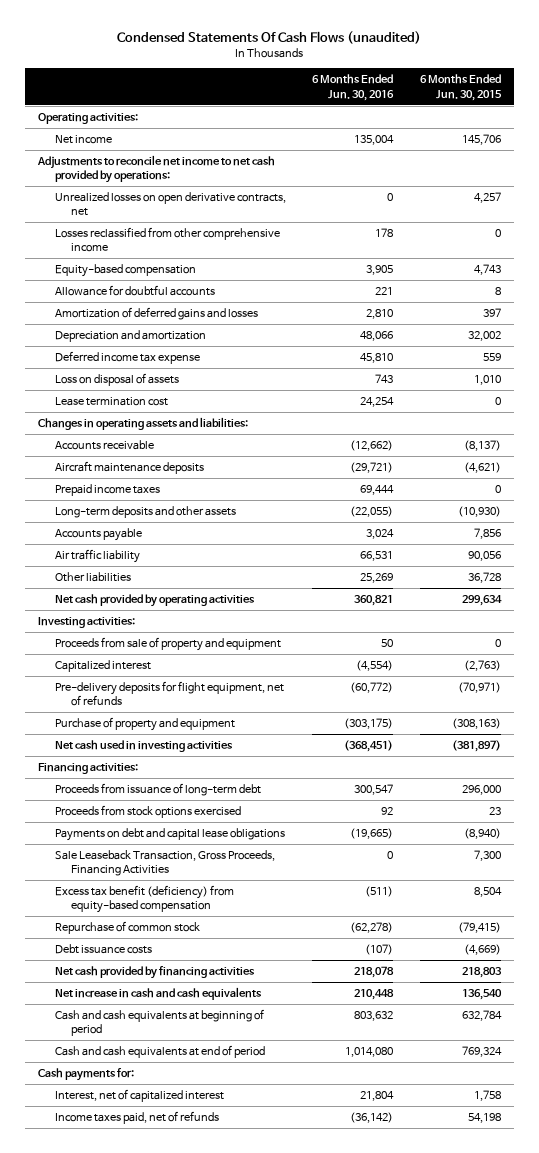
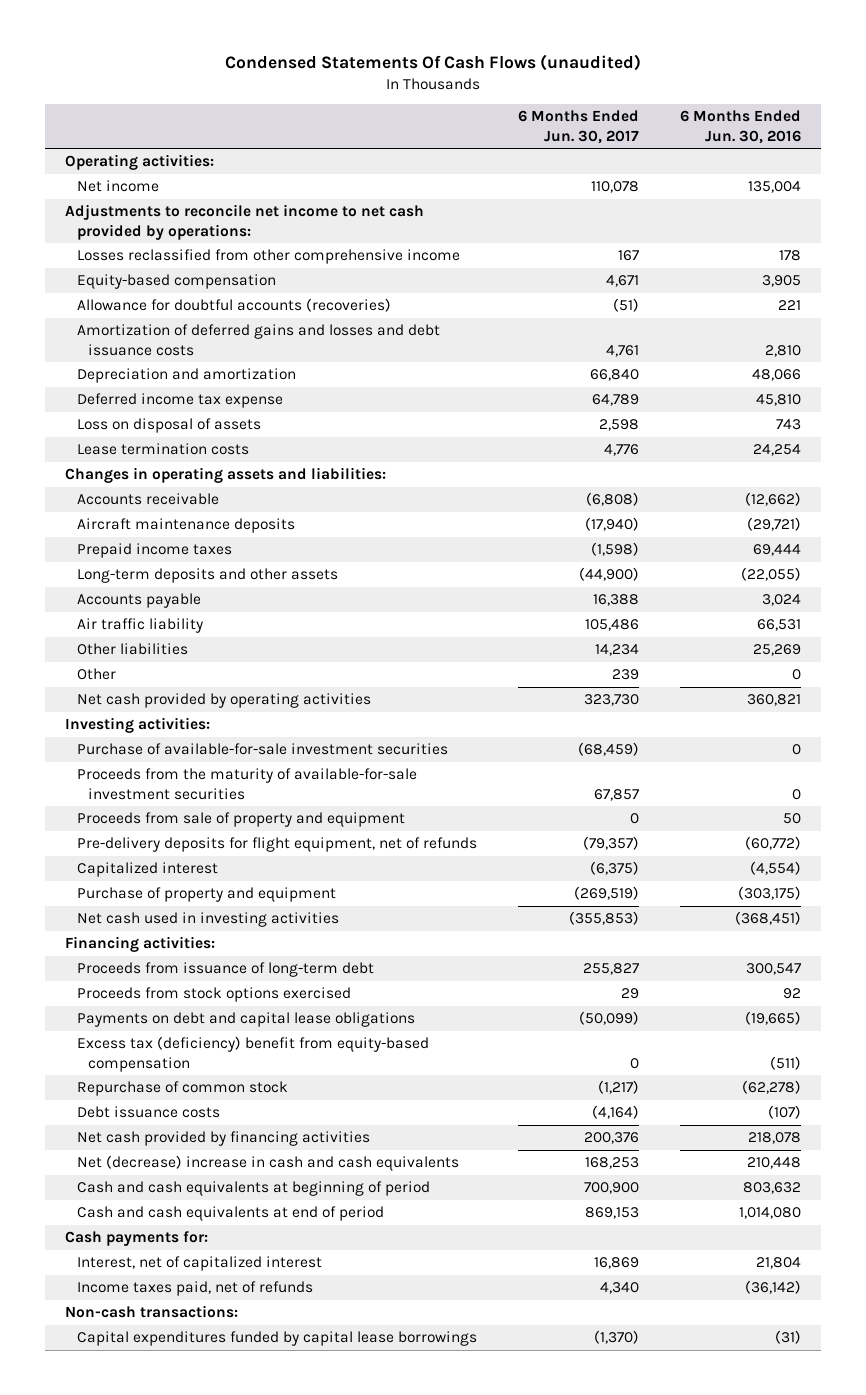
[419,74,502,101] 6 Months Ended Jun. 30, 2015 -> none
none -> [517,110,639,144] 6 Months Ended Jun. 30, 2017
[54,192,286,217] Unrealized losses on open derivative contracts, net -> none
[54,285,215,297] Allowance for doubtful accounts -> [76,298,391,313] Allowance for doubtful accounts (recoveries)
[54,307,258,321] Amortization of deferred gains and losses -> [76,324,440,356] Amortization of deferred gains and losses and debt issuance costs
[54,397,168,407] Lease termination cost -> [76,443,249,456] Lease termination costs
none -> [76,668,116,681] Other
none -> [76,743,448,756] Purchase of available-for-sale investment securities
none -> [76,768,417,800] Proceeds from the maturity of available-for-sale investment securities
[54,660,151,673] Capitalized interest -> [76,862,218,878] Capitalized interest
[54,850,275,877] Sale Leaseback Transaction, Gross Proceeds, Financing Activities -> none
[54,885,234,914] Excess tax benefit (deficiency) from equity-based compensation -> [76,1036,429,1072] Excess tax (deficiency) benefit from equity-based compensation
[54,987,262,1001] Net increase in cash and cash equivalents -> [76,1155,459,1172] Net (decrease) increase in cash and cash equivalents
none -> [65,1305,239,1319] Non-cash transactions:
none -> [76,1331,477,1347] Capital expenditures funded by capital lease borrowings

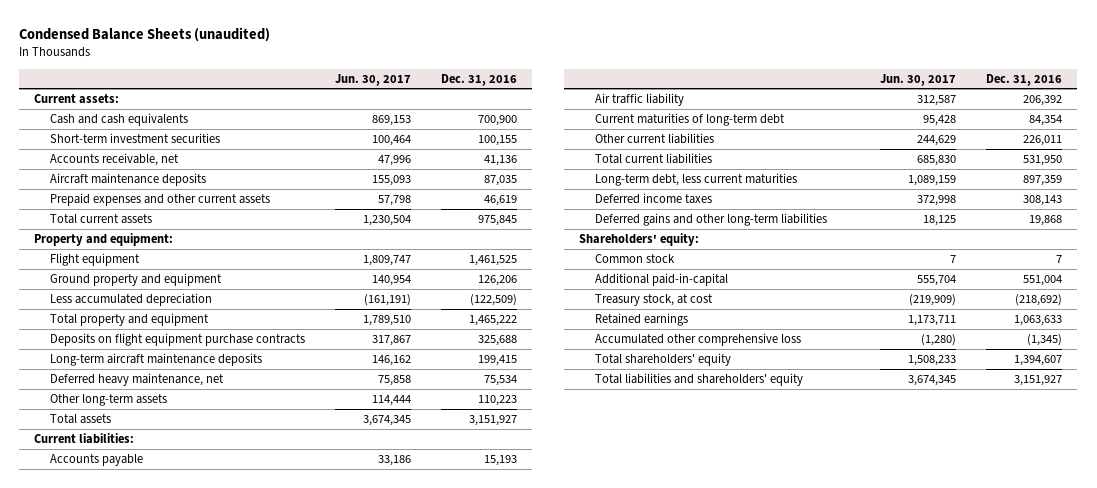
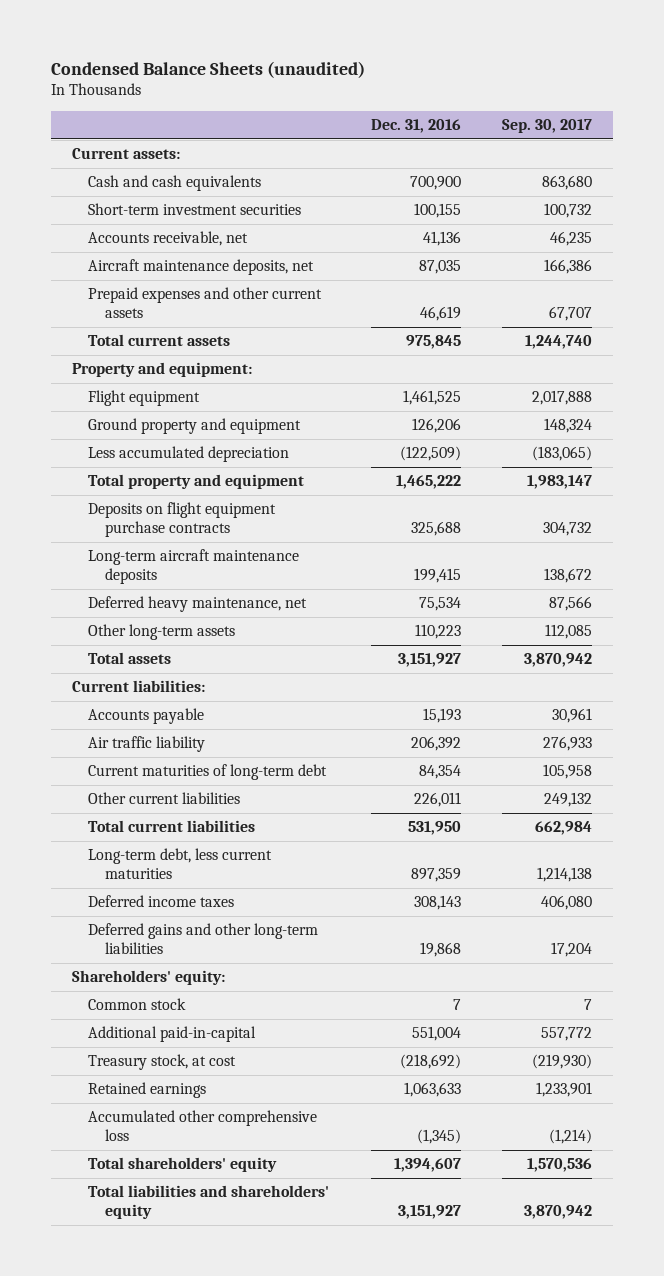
[335,73,412,86] Jun. 30, 2017 -> none
none -> [501,118,592,133] Sep. 30, 2017
[49,172,206,186] Aircraft maintenance deposits -> [88,259,315,276] Aircraft maintenance deposits, net

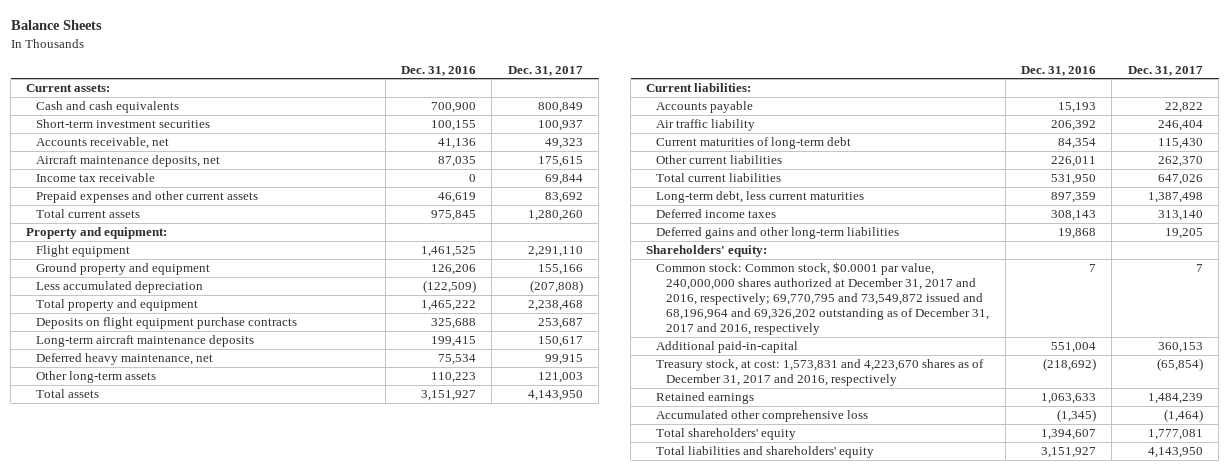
[51,60,366,78] Condensed Balance Sheets (unaudited) -> [10,20,102,31] Balance Sheets
[501,118,592,133] Sep. 30, 2017 -> none
none -> [507,65,583,76] Dec. 31, 2017
none -> [36,173,156,183] Income tax receivable
[88,998,187,1011] Common stock -> [656,262,990,335] Common stock: Common stock, $0.0001 par value, 240,000,000 shares authorized at December 31, 2017 and 2016, respectively; 69,770,795 and 73,549,872 issued and 68,196,964 and 69,326,202 outstanding as of December 31, 2017 and 2016, respectively
[88,1054,237,1071] Treasury stock, at cost -> [656,359,985,387] Treasury stock, at cost: 1,573,831 and 4,223,670 shares as of December 31, 2017 and 2016, respectively

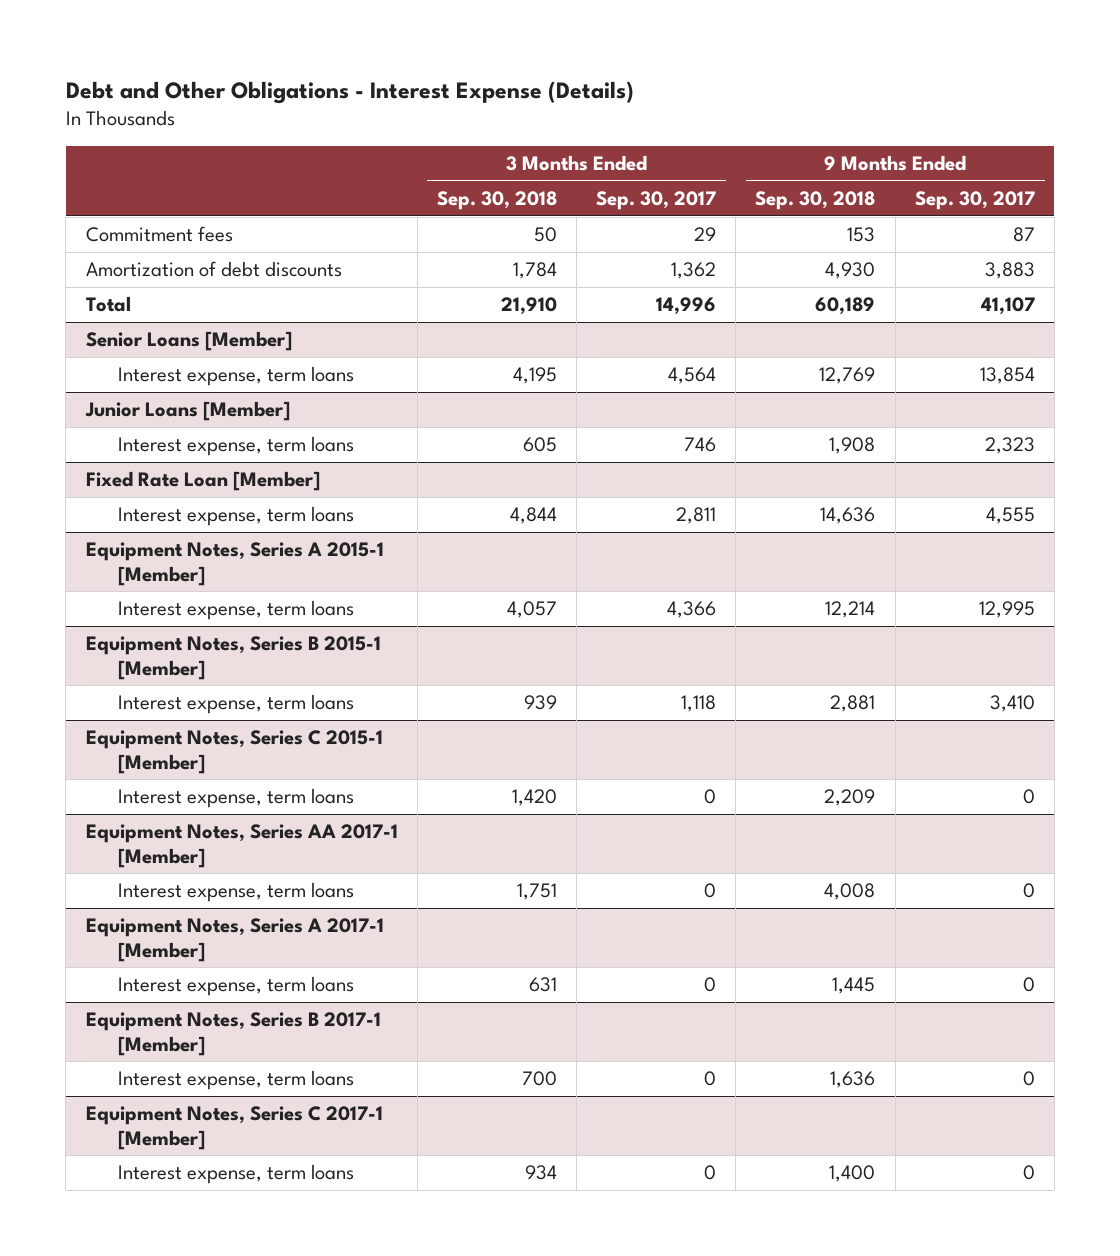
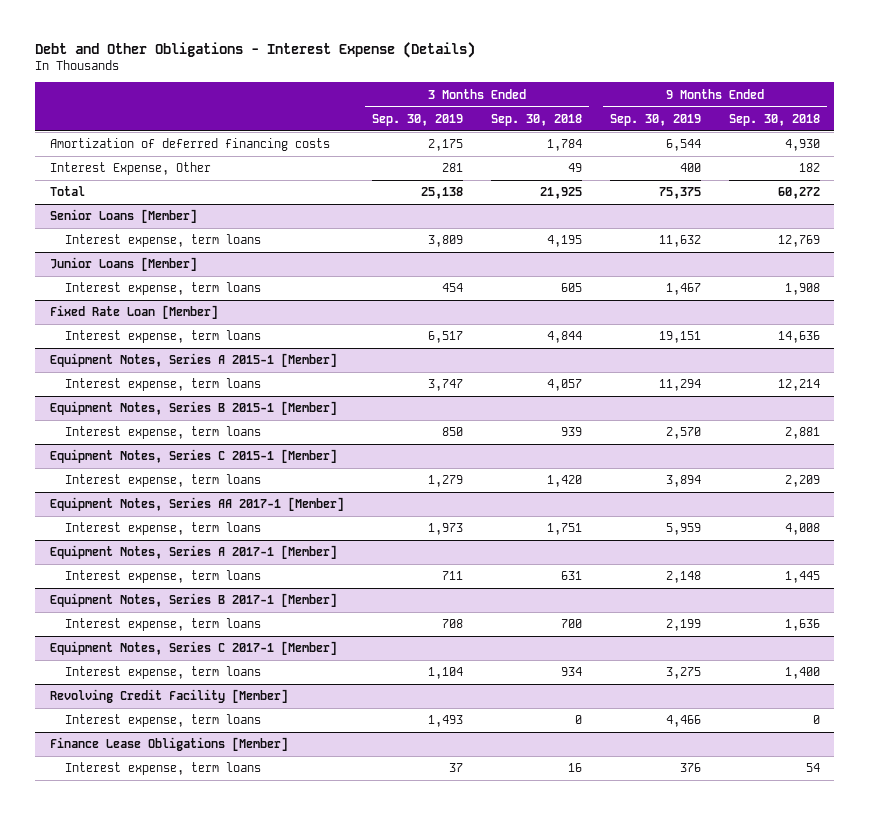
[596,191,717,211] Sep. 30, 2017 -> none
[914,191,1035,211] Sep. 30, 2017 -> none
none -> [371,113,463,126] Sep. 30, 2019
none -> [609,113,701,126] Sep. 30, 2019
[85,226,233,243] Commitment fees -> none
[85,261,342,278] Amortization of debt discounts -> [49,138,330,152] Amortization of deferred financing costs
none -> [49,162,211,176] Interest Expense, Other
[500,297,557,316] 21,910 -> [539,187,582,200] 21,925
[815,297,876,316] 60,189 -> [778,187,821,200] 60,272
none -> [49,689,288,704] Revolving Credit Facility [Member]
none -> [64,714,261,728] Interest expense, term loans
none -> [49,737,288,752] Finance Lease Obligations [Member]
none -> [64,762,261,776] Interest expense, term loans

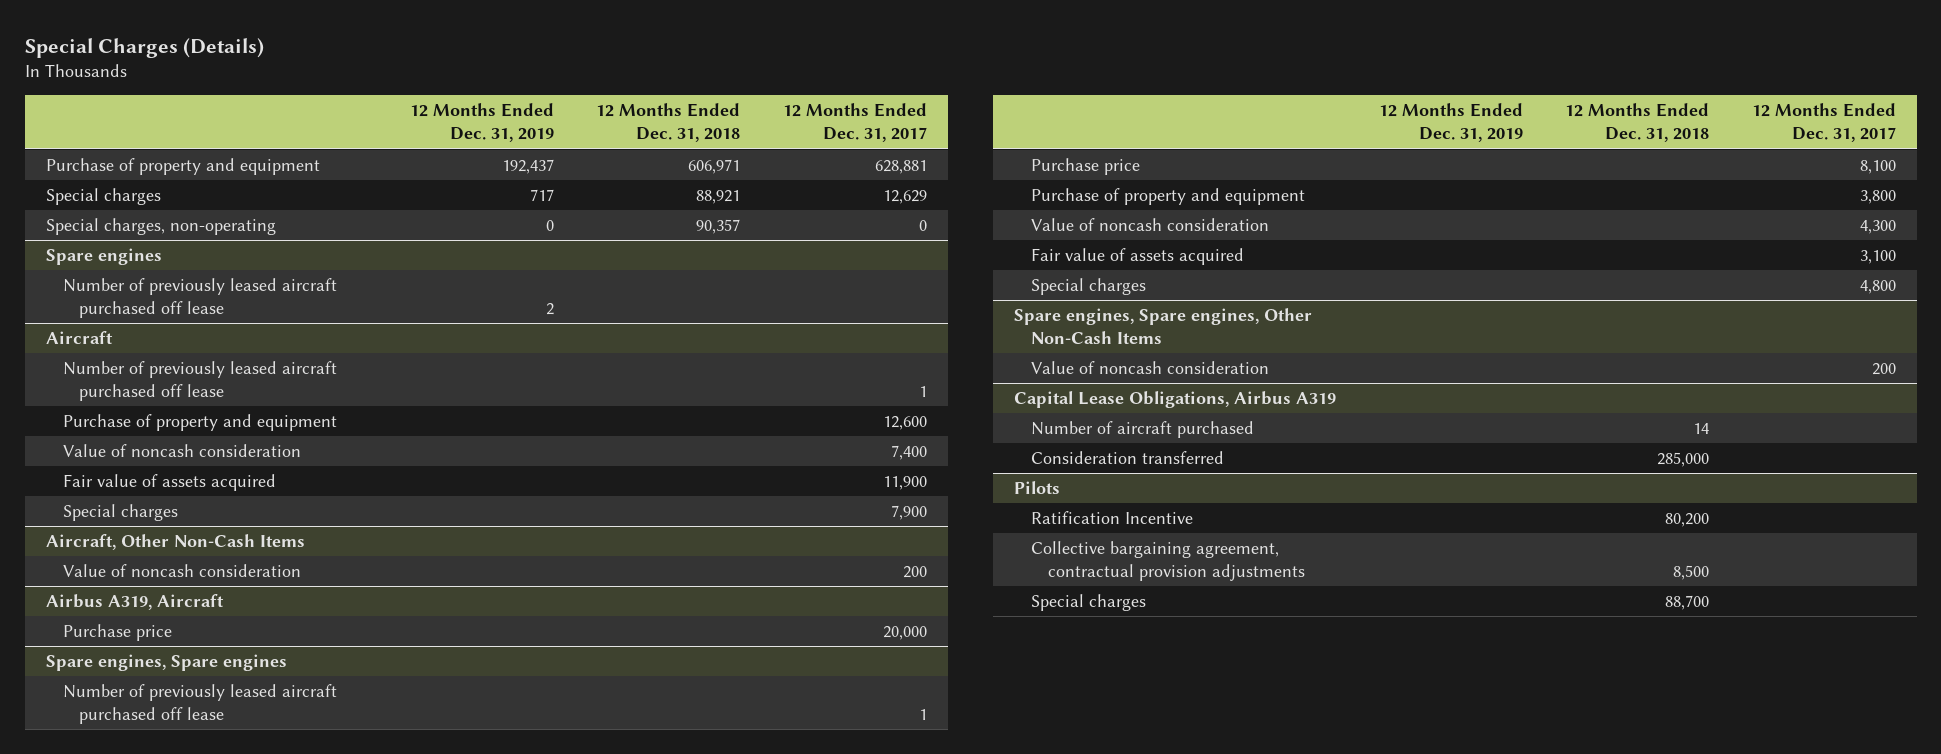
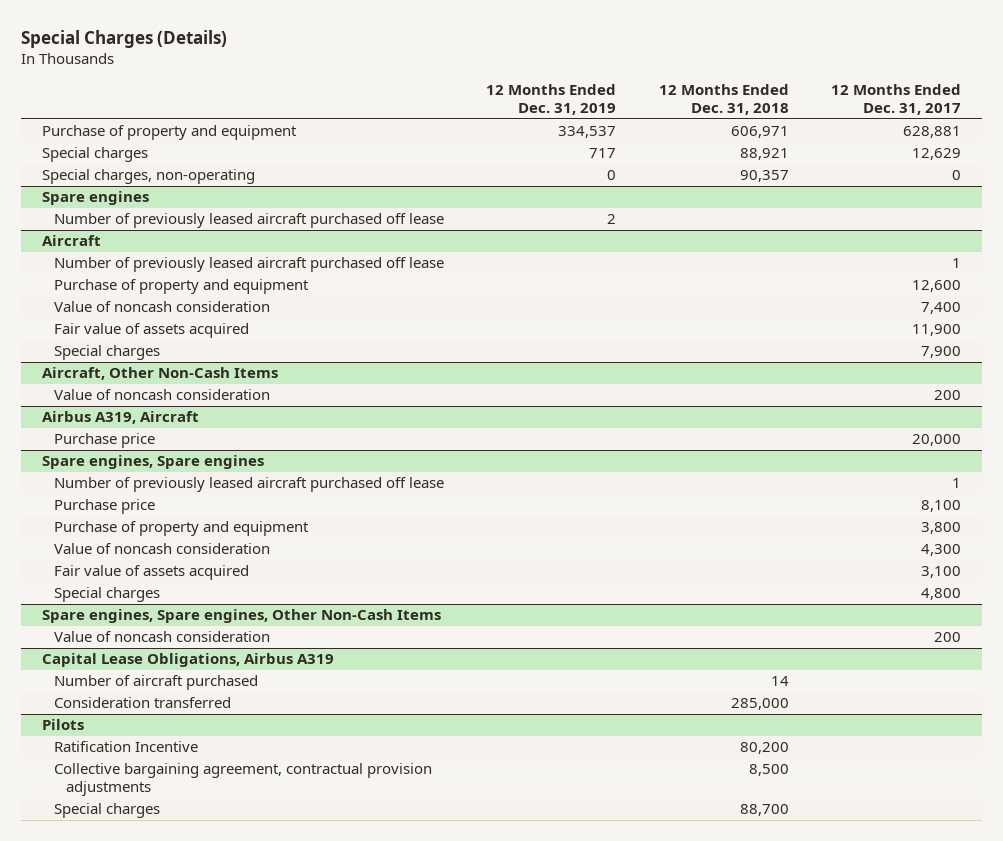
[502,159,555,175] 192,437 -> [558,126,617,139] 334,537

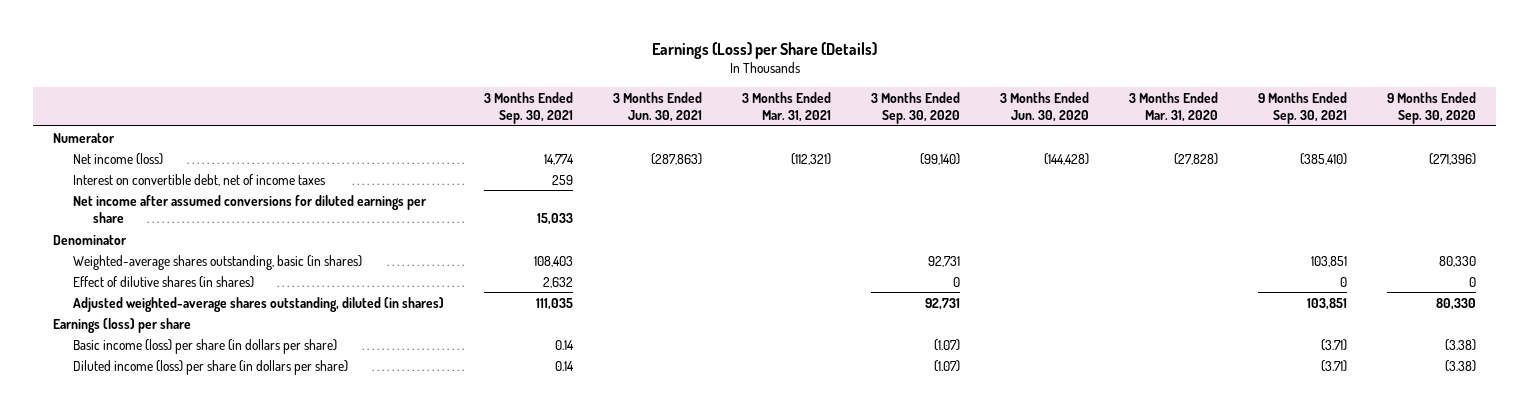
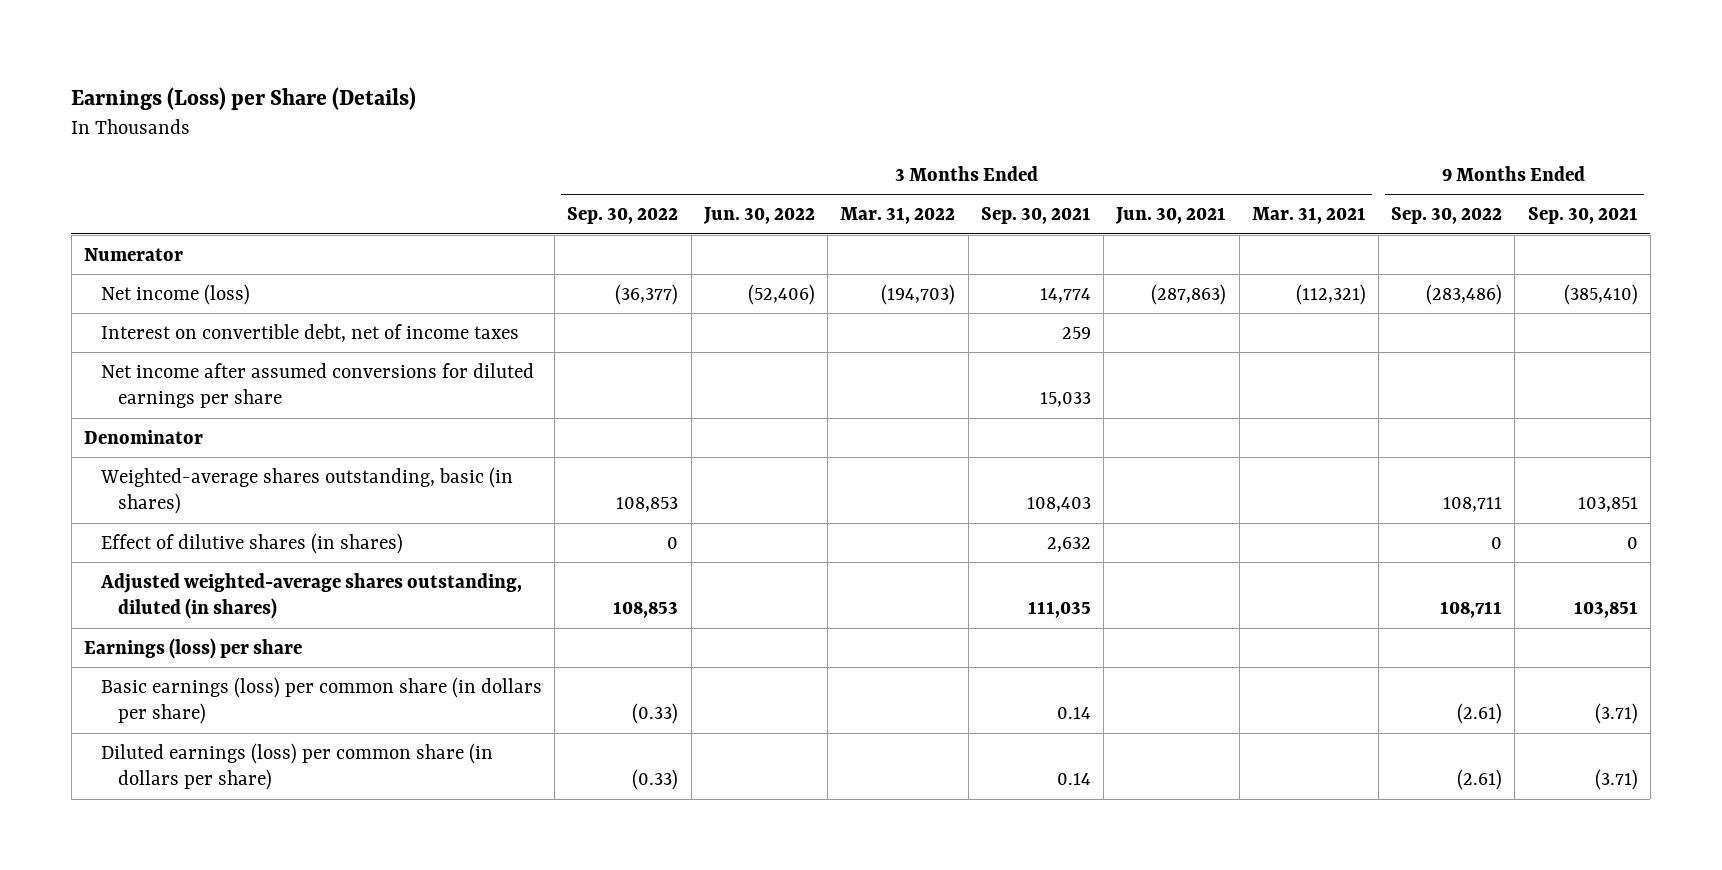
[870,91,960,124] 3 Months Ended Sep. 30, 2020 -> none
[999,91,1089,122] 3 Months Ended Jun. 30, 2020 -> none
[1128,91,1218,122] 3 Months Ended Mar. 31, 2020 -> none
[1386,91,1476,124] 9 Months Ended Sep. 30, 2020 -> none
none -> [567,207,679,225] Sep. 30, 2022
none -> [702,207,815,225] Jun. 30, 2022
none -> [840,207,956,225] Mar. 31, 2022
none -> [1391,207,1503,225] Sep. 30, 2022
[73,338,338,354] Basic income (loss) per share (in dollars per share) -> [101,676,543,725] Basic earnings (loss) per common share (in dollars per share)
[73,359,349,375] Diluted income (loss) per share (in dollars per share) -> [101,742,494,791] Diluted earnings (loss) per common share (in dollars per share)

